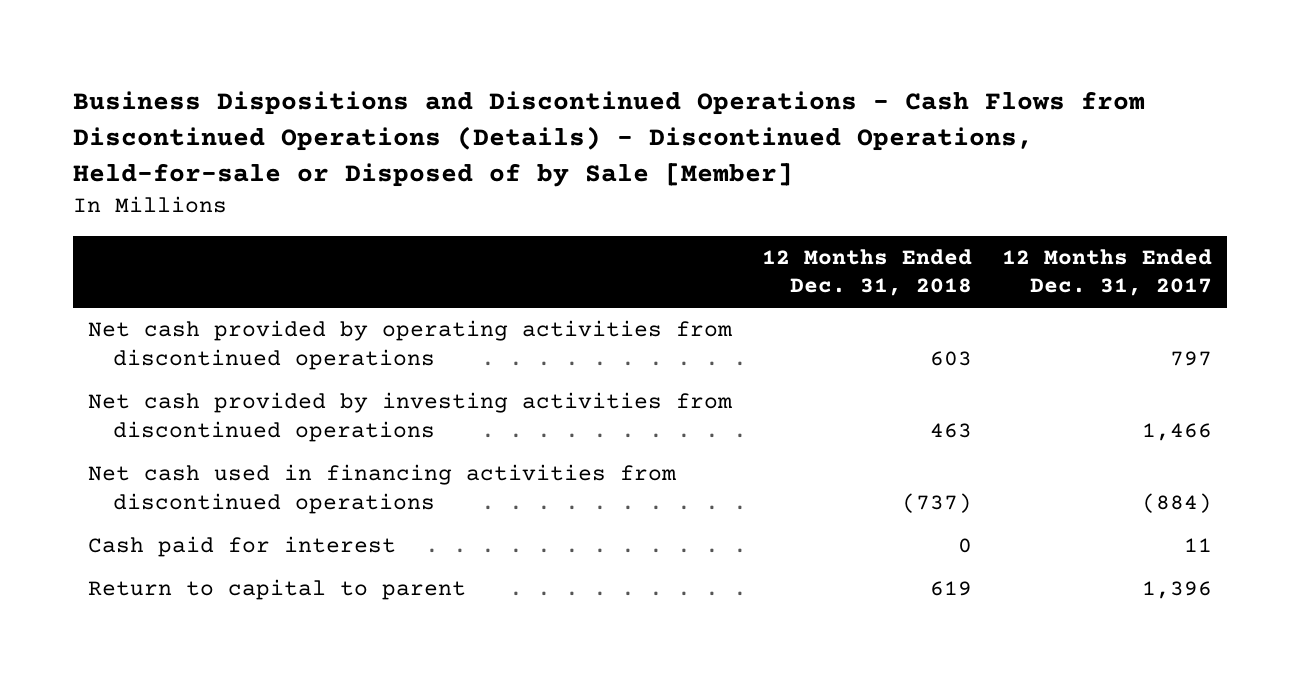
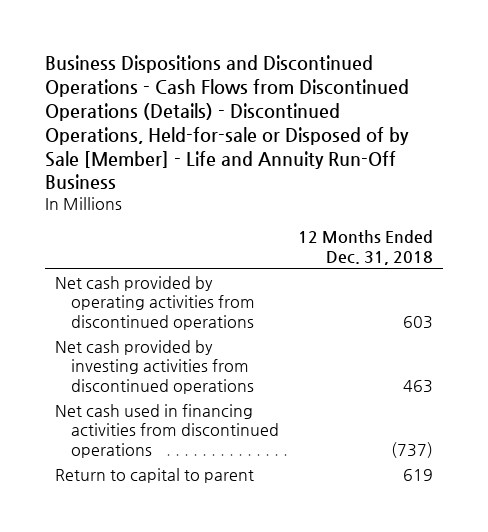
[73,91,1146,188] Business Dispositions and Discontinued Operations - Cash Flows from Discontinued Operations (Details) - Discontinued Operations, Held-for-sale or Disposed of by Sale [Member] -> [45,54,410,190] Business Dispositions and Discontinued Operations - Cash Flows from Discontinued Operations (Details) - Discontinued Operations, Held-for-sale or Disposed of by Sale [Member] - Life and Annuity Run-Off Business
[1002,249,1213,297] 12 Months Ended Dec. 31, 2017 -> none
[88,536,397,558] Cash paid for interest -> none

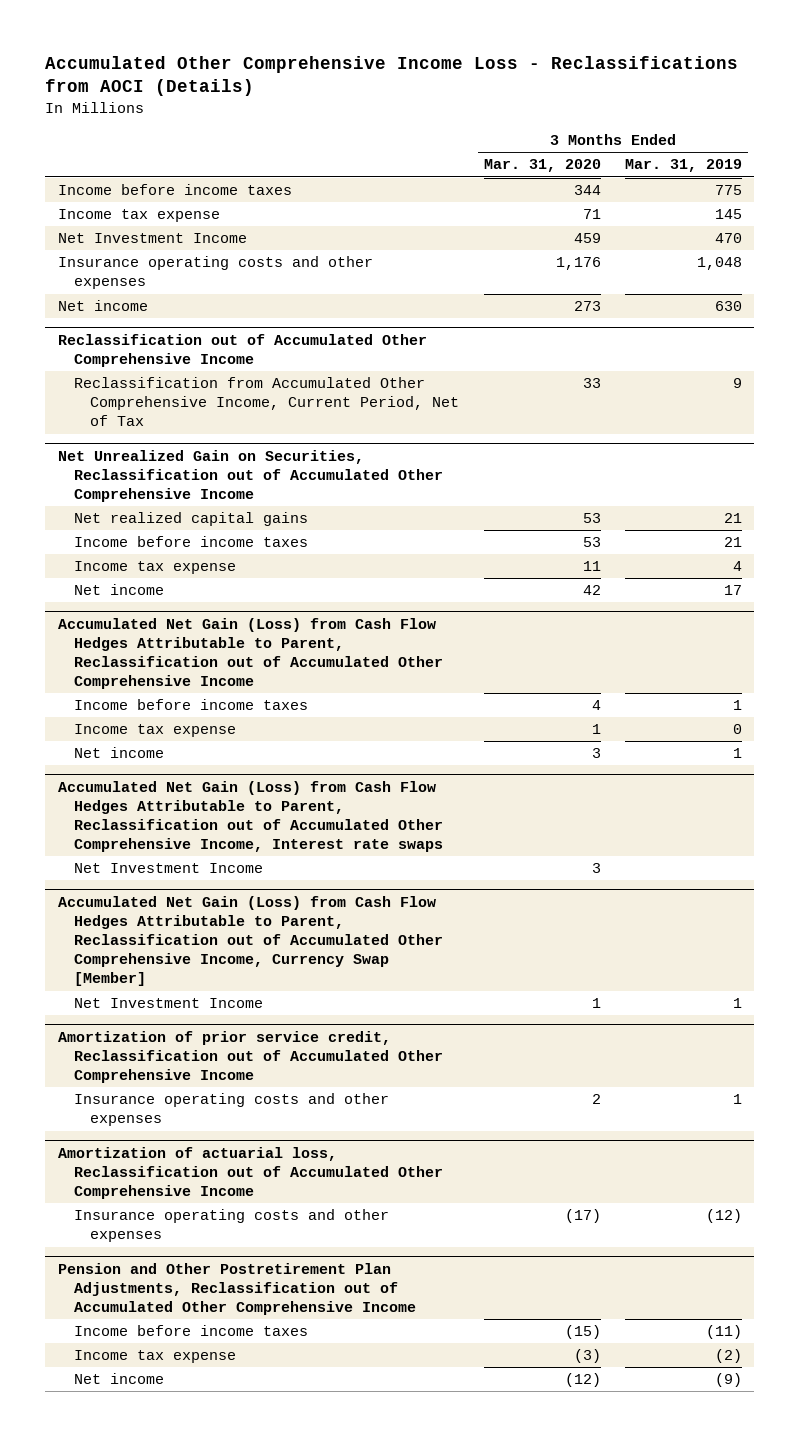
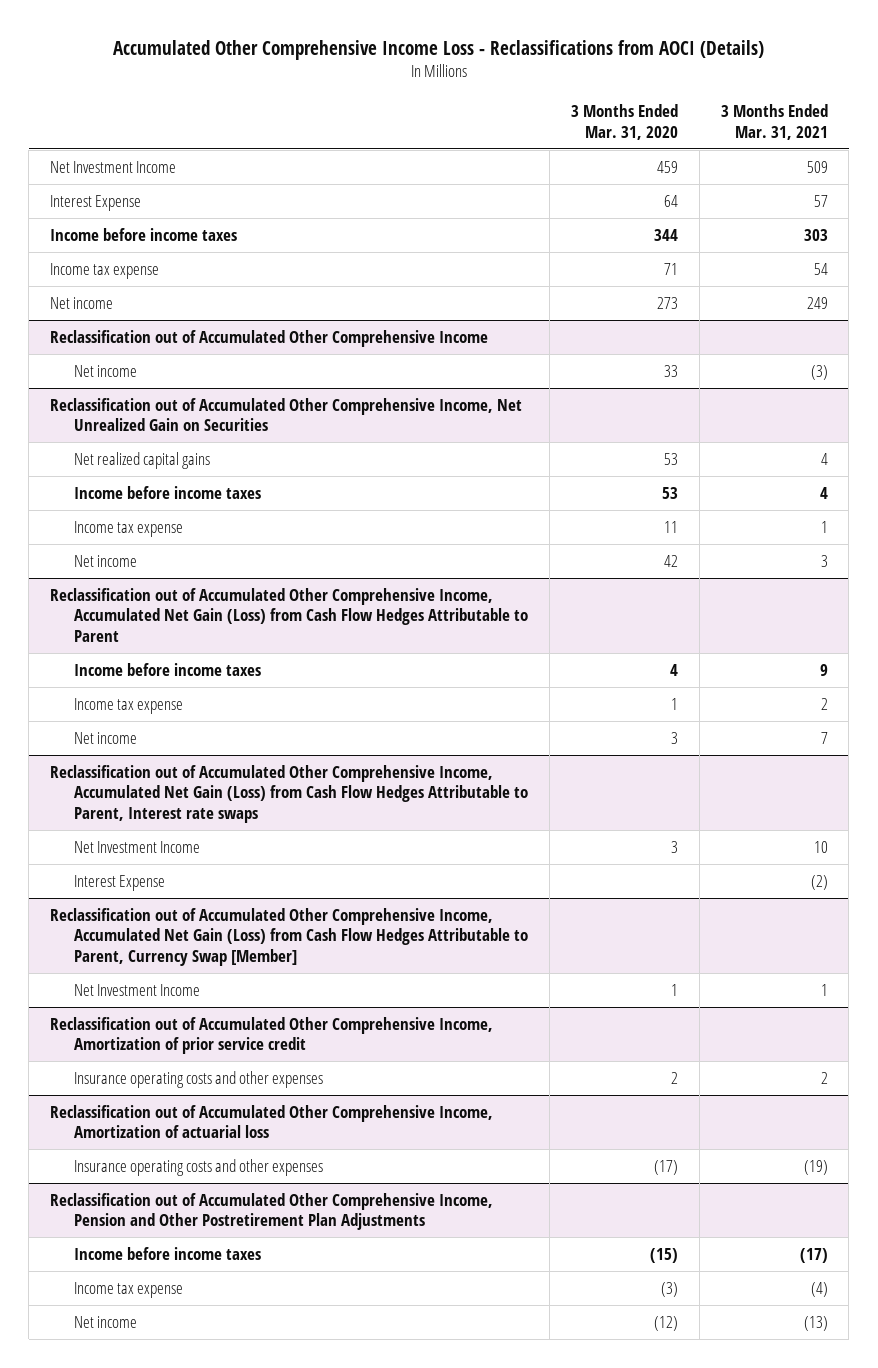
[625,159,743,173] Mar. 31, 2019 -> none
none -> [720,104,828,140] 3 Months Ended Mar. 31, 2021
[57,233,247,244] Net Investment Income -> [50,160,177,173] Net Investment Income
none -> [50,194,142,211] Interest Expense
[57,256,373,290] Insurance operating costs and other expenses -> none
[74,377,460,427] Reclassification from Accumulated Other Comprehensive Income, Current Period, Net of Tax -> none
none -> [74,364,138,377] Net income
[57,449,444,503] Net Unrealized Gain on Securities, Reclassification out of Accumulated Other Comprehensive Income -> [50,397,523,432] Reclassification out of Accumulated Other Comprehensive Income, Net Unrealized Gain on Securities
[57,617,444,690] Accumulated Net Gain (Loss) from Cash Flow Hedges Attributable to Parent, Reclassification out of Accumulated Other Comprehensive Income -> [50,587,529,643] Reclassification out of Accumulated Other Comprehensive Income, Accumulated Net Gain (Loss) from Cash Flow Hedges Attributable to Parent
[57,780,444,853] Accumulated Net Gain (Loss) from Cash Flow Hedges Attributable to Parent, Reclassification out of Accumulated Other Comprehensive Income, Interest rate swaps -> [50,764,529,824] Reclassification out of Accumulated Other Comprehensive Income, Accumulated Net Gain (Loss) from Cash Flow Hedges Attributable to Parent, Interest rate swaps
none -> [74,874,166,891] Interest Expense
[57,895,444,987] Accumulated Net Gain (Loss) from Cash Flow Hedges Attributable to Parent, Reclassification out of Accumulated Other Comprehensive Income, Currency Swap [Member] -> [50,907,529,967] Reclassification out of Accumulated Other Comprehensive Income, Accumulated Net Gain (Loss) from Cash Flow Hedges Attributable to Parent, Currency Swap [Member]
[57,1030,444,1084] Amortization of prior service credit, Reclassification out of Accumulated Other Comprehensive Income -> [50,1016,494,1055] Reclassification out of Accumulated Other Comprehensive Income, Amortization of prior service credit
[57,1146,444,1200] Amortization of actuarial loss, Reclassification out of Accumulated Other Comprehensive Income -> [50,1104,494,1139] Reclassification out of Accumulated Other Comprehensive Income, Amortization of actuarial loss
[57,1262,417,1316] Pension and Other Postretirement Plan Adjustments, Reclassification out of Accumulated Other Comprehensive Income -> [50,1192,494,1231] Reclassification out of Accumulated Other Comprehensive Income, Pension and Other Postretirement Plan Adjustments

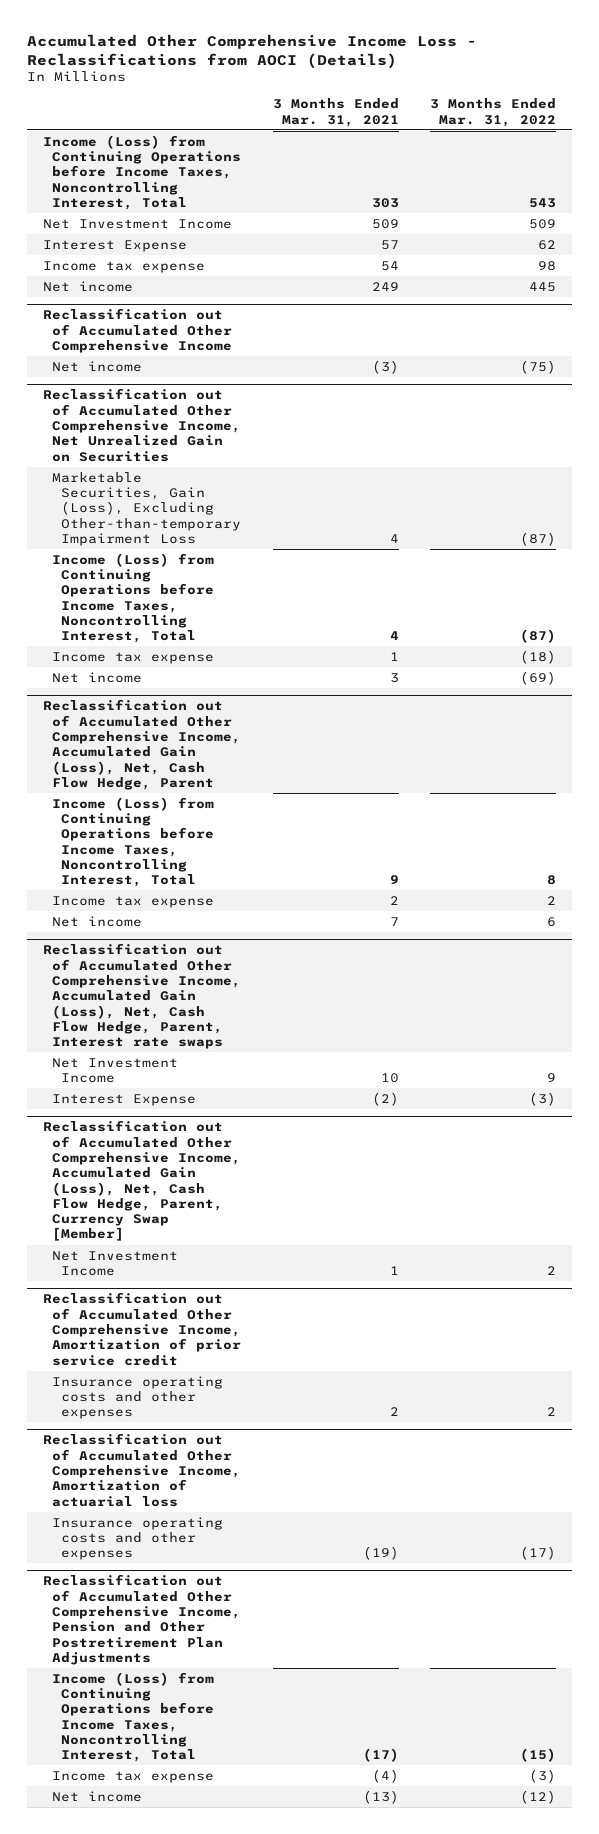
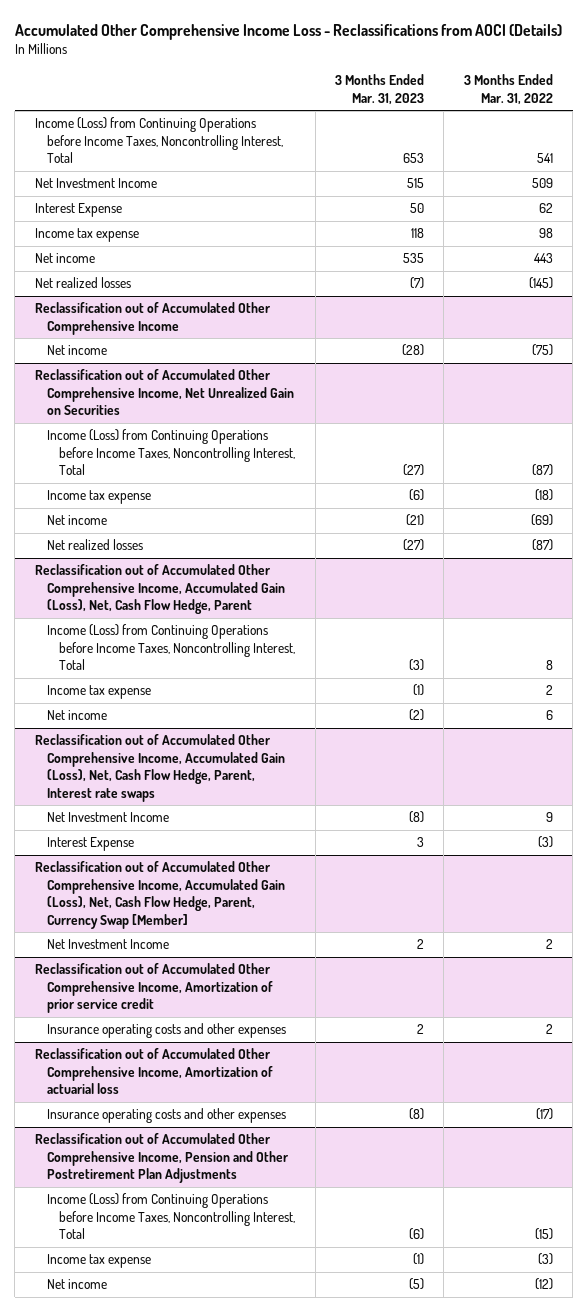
[272,98,399,127] 3 Months Ended Mar. 31, 2021 -> none
none -> [335,74,425,105] 3 Months Ended Mar. 31, 2023
[529,197,557,208] 543 -> [536,153,553,164] 541
[529,281,557,292] 445 -> [533,253,553,264] 443
none -> [34,277,131,289] Net realized losses
[51,471,241,546] Marketable Securities, Gain (Loss), Excluding Other-than-temporary Impairment Loss -> none
none -> [46,539,143,551] Net realized losses

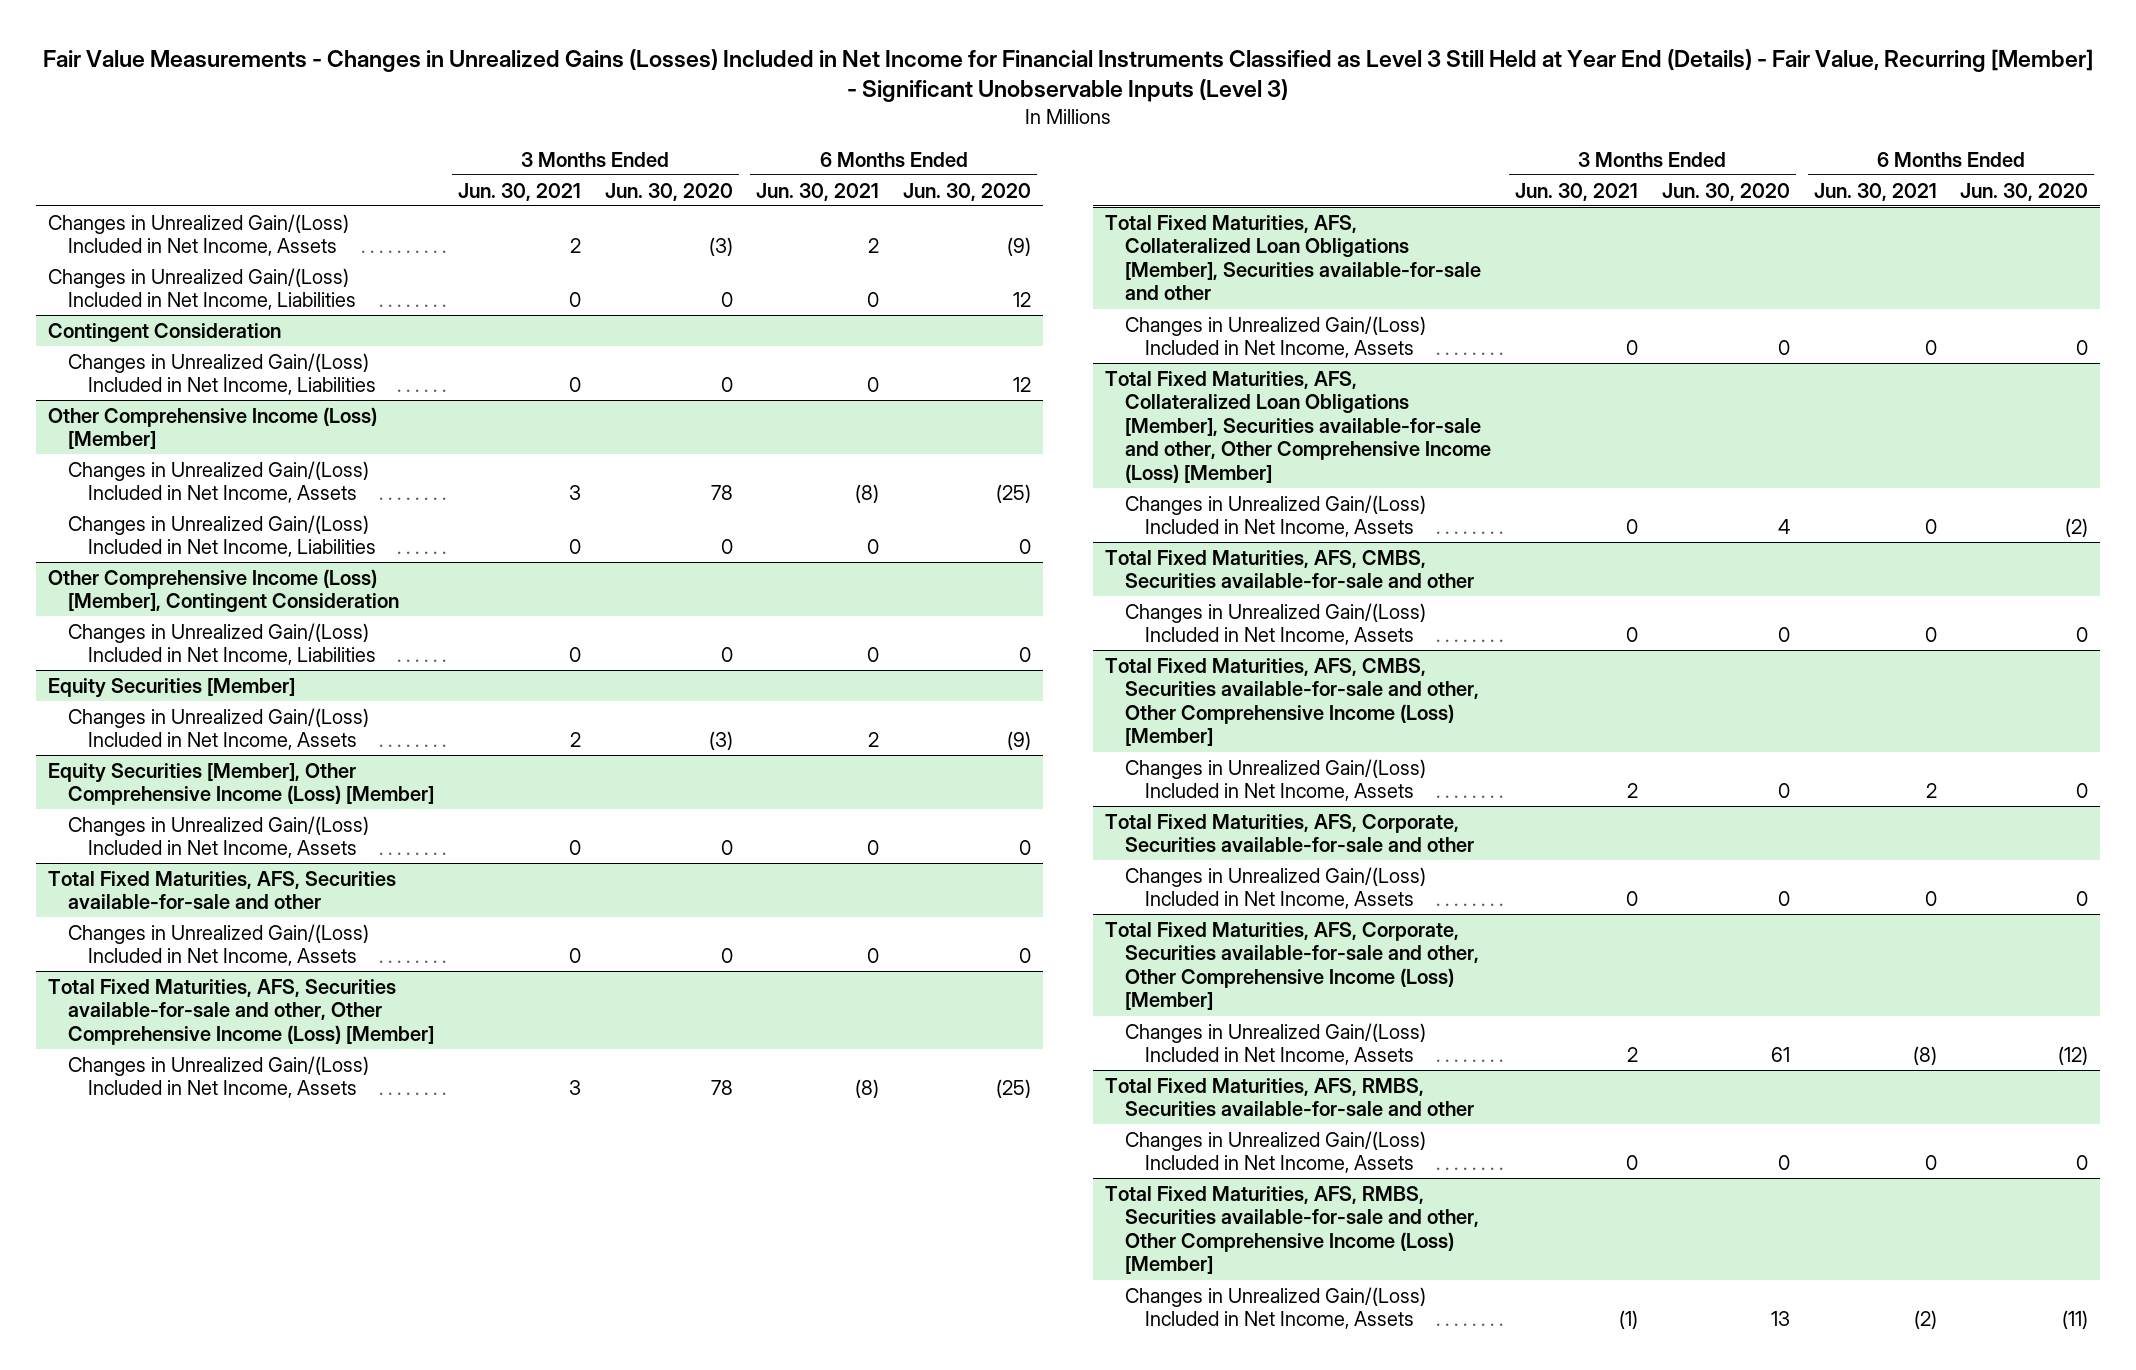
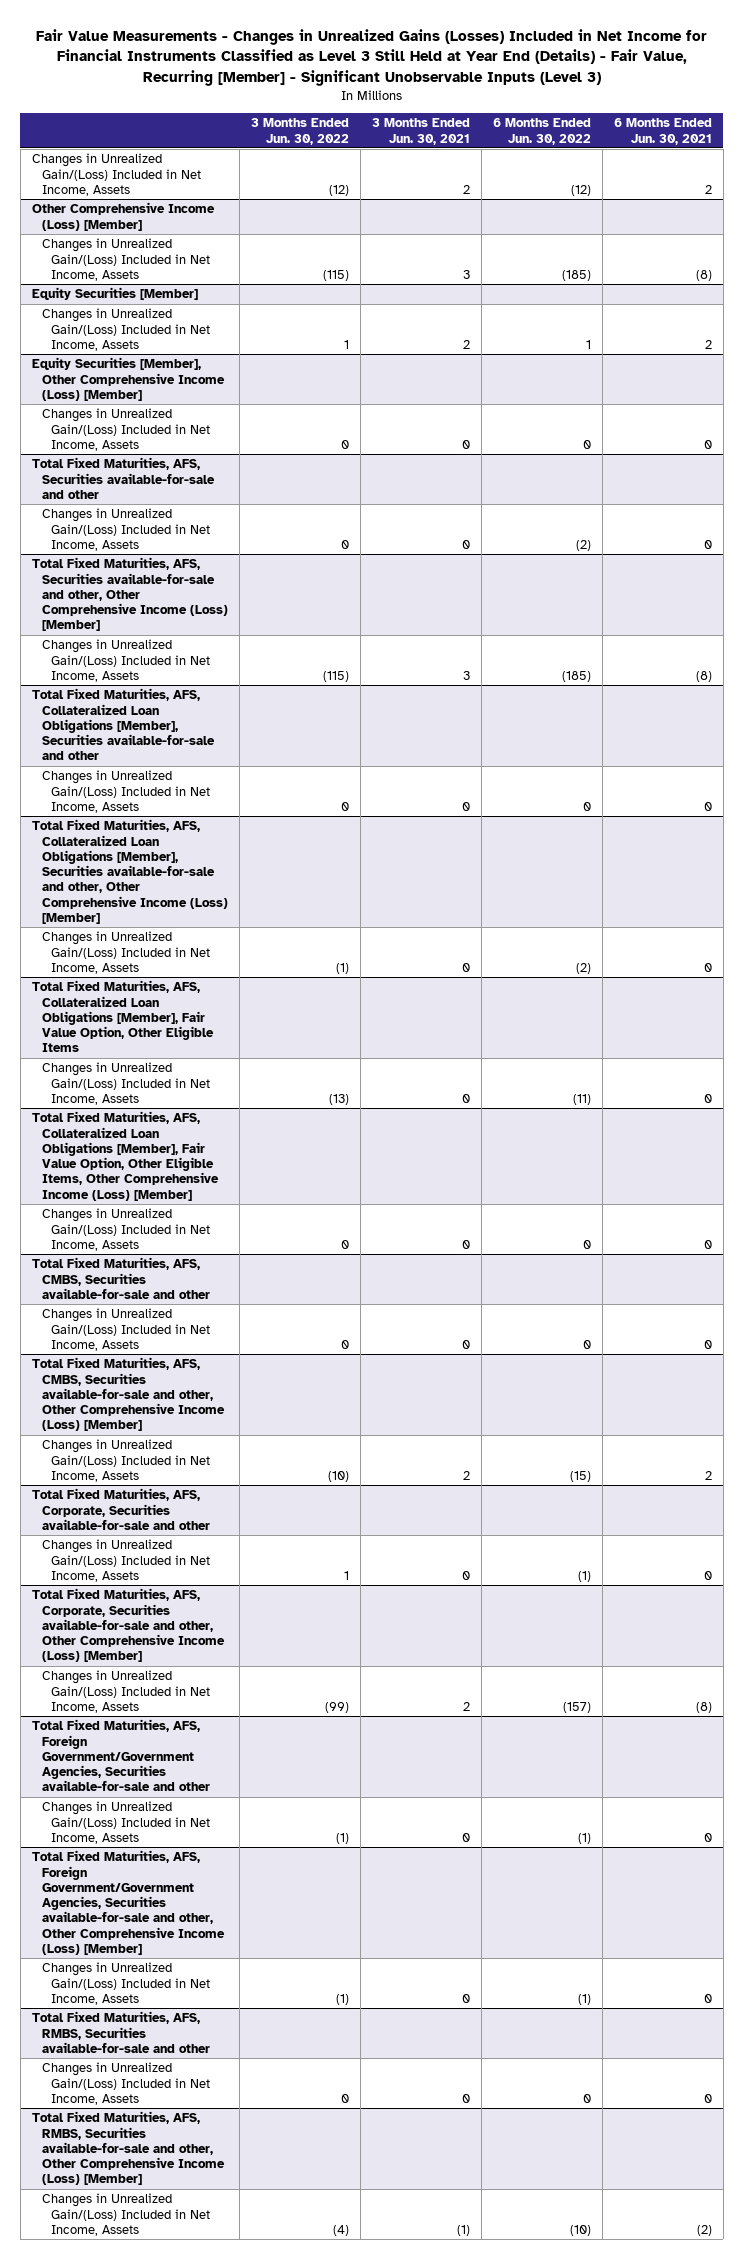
[604,182,733,201] Jun. 30, 2020 -> none
[903,182,1032,201] Jun. 30, 2020 -> none
none -> [250,118,349,145] 3 Months Ended Jun. 30, 2022
none -> [492,118,591,145] 6 Months Ended Jun. 30, 2022
[47,267,356,311] Changes in Unrealized Gain/(Loss) Included in Net Income, Liabilities -> none
[47,322,281,342] Contingent Consideration -> none
[67,352,376,396] Changes in Unrealized Gain/(Loss) Included in Net Income, Liabilities -> none
[67,514,376,558] Changes in Unrealized Gain/(Loss) Included in Net Income, Liabilities -> none
[47,568,399,613] Other Comprehensive Income (Loss) [Member], Contingent Consideration -> none
[67,622,376,666] Changes in Unrealized Gain/(Loss) Included in Net Income, Liabilities -> none
none -> [31,980,214,1053] Total Fixed Maturities, AFS, Collateralized Loan Obligations [Member], Fair Value Option, Other Eligible Items
none -> [41,1062,211,1105] Changes in Unrealized Gain/(Loss) Included in Net Income, Assets
none -> [31,1111,219,1201] Total Fixed Maturities, AFS, Collateralized Loan Obligations [Member], Fair Value Option, Other Eligible Items, Other Comprehensive Income (Loss) [Member]
none -> [41,1208,211,1251] Changes in Unrealized Gain/(Loss) Included in Net Income, Assets
none -> [31,1719,210,1792] Total Fixed Maturities, AFS, Foreign Government/Government Agencies, Securities available-for-sale and other
none -> [41,1801,211,1844] Changes in Unrealized Gain/(Loss) Included in Net Income, Assets
none -> [31,1850,225,1955] Total Fixed Maturities, AFS, Foreign Government/Government Agencies, Securities available-for-sale and other, Other Comprehensive Income (Loss) [Member]
none -> [41,1962,211,2005] Changes in Unrealized Gain/(Loss) Included in Net Income, Assets

